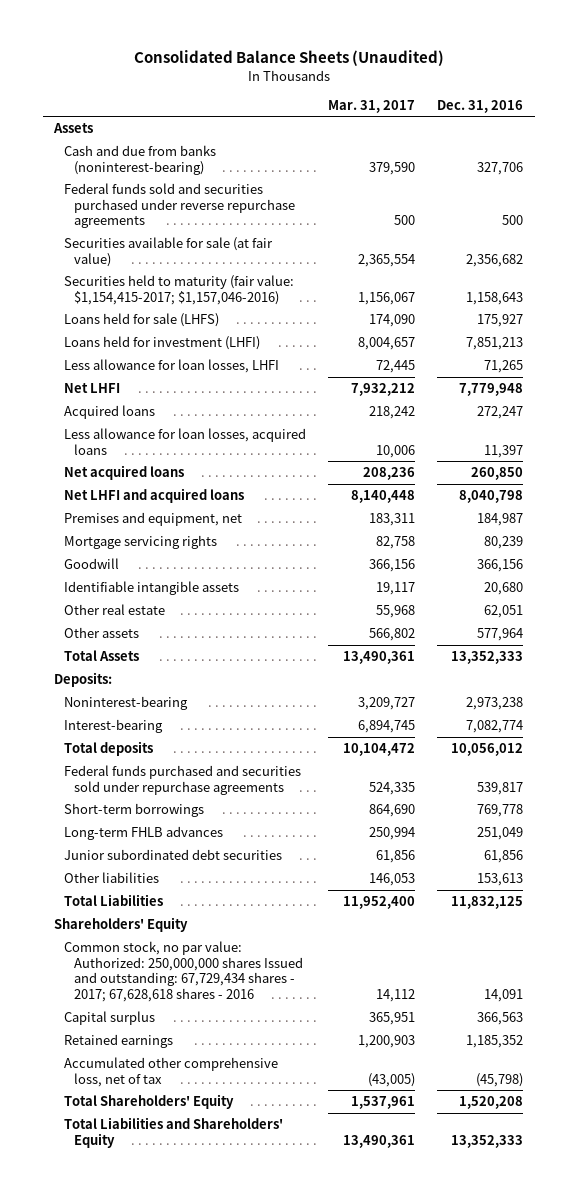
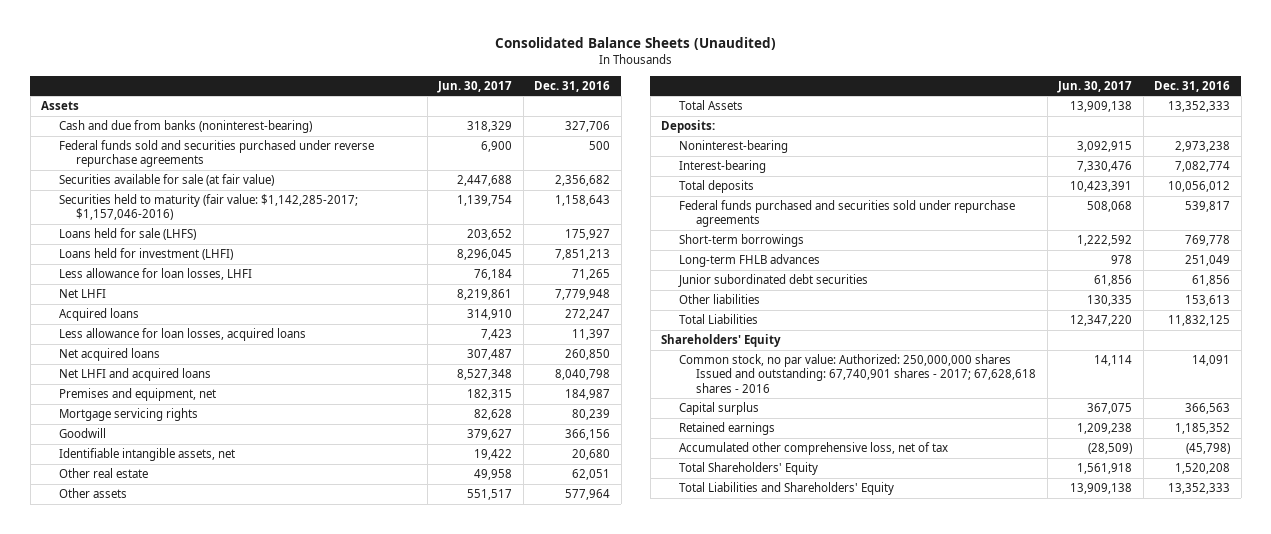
[328,99,416,113] Mar. 31, 2017 -> none
none -> [437,80,513,93] Jun. 30, 2017
[64,275,295,305] Securities held to maturity (fair value: $1,154,415-2017; $1,157,046-2016) -> [58,194,358,221] Securities held to maturity (fair value: $1,142,285-2017; $1,157,046-2016)
[64,581,240,596] Identifiable intangible assets -> [58,448,235,462] Identifiable intangible assets, net
[64,941,304,1003] Common stock, no par value: Authorized: 250,000,000 shares Issued and outstanding: 67,729,434 shares - 2017; 67,628,618 shares - 2016 -> [678,354,1037,393] Common stock, no par value: Authorized: 250,000,000 shares Issued and outstanding: 67,740,901 shares - 2017; 67,628,618 shares - 2016

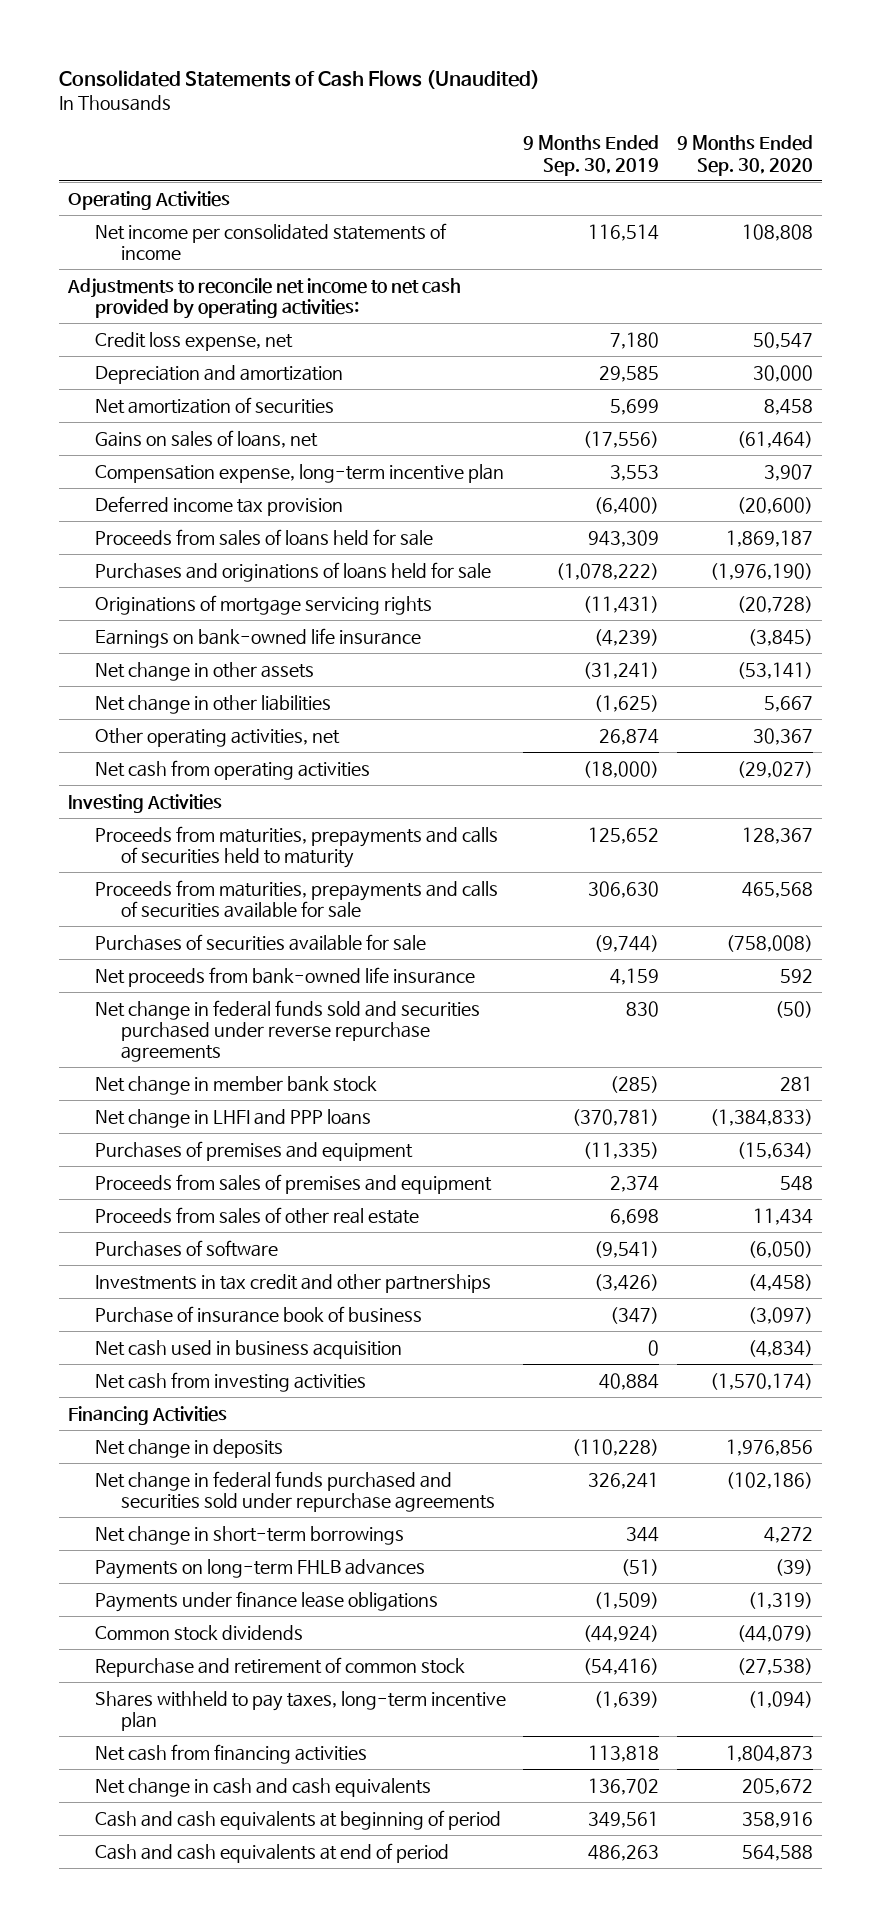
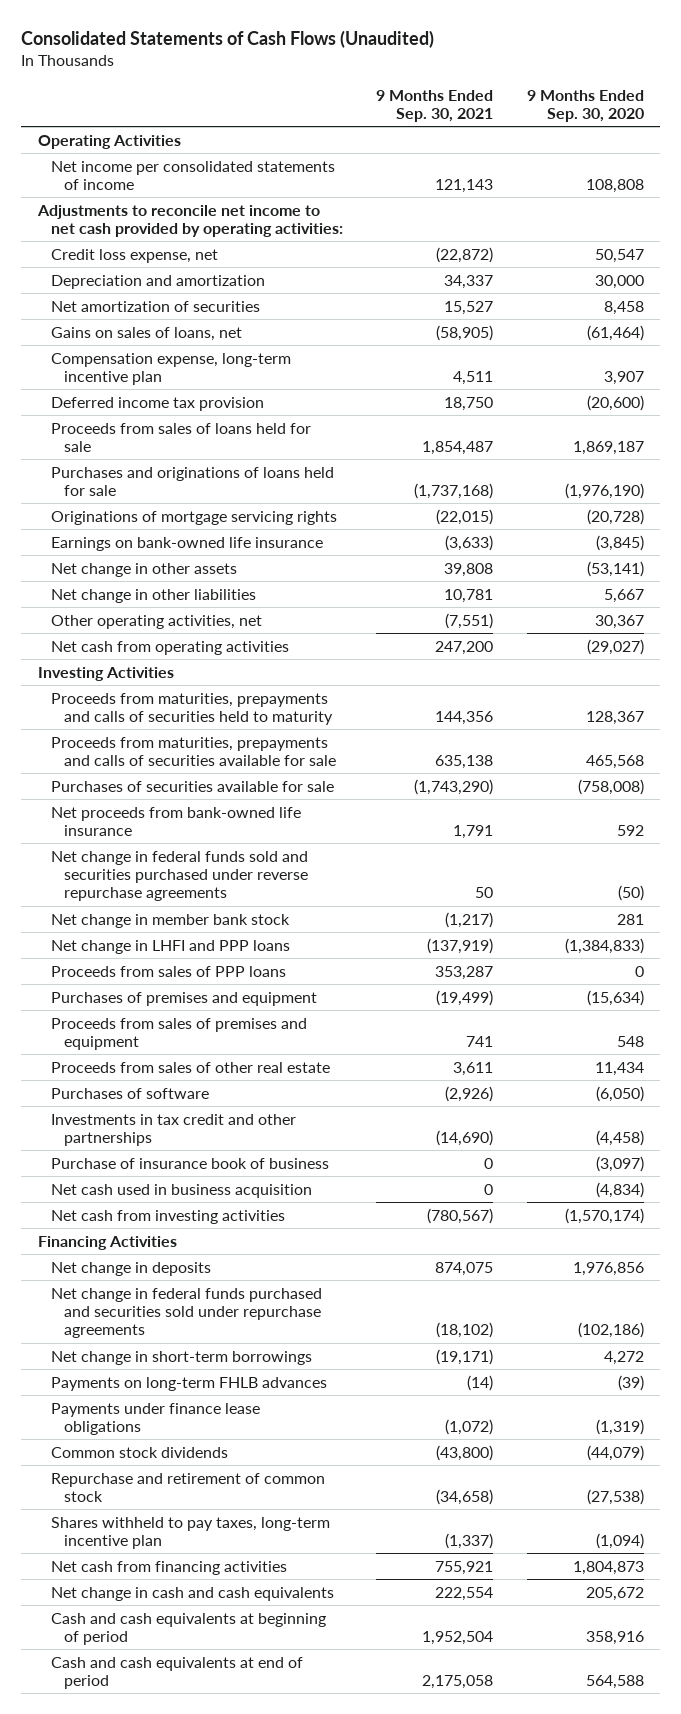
[523,135,660,176] 9 Months Ended Sep. 30, 2019 -> none
none -> [376,89,494,122] 9 Months Ended Sep. 30, 2021
none -> [50,965,286,977] Proceeds from sales of PPP loans

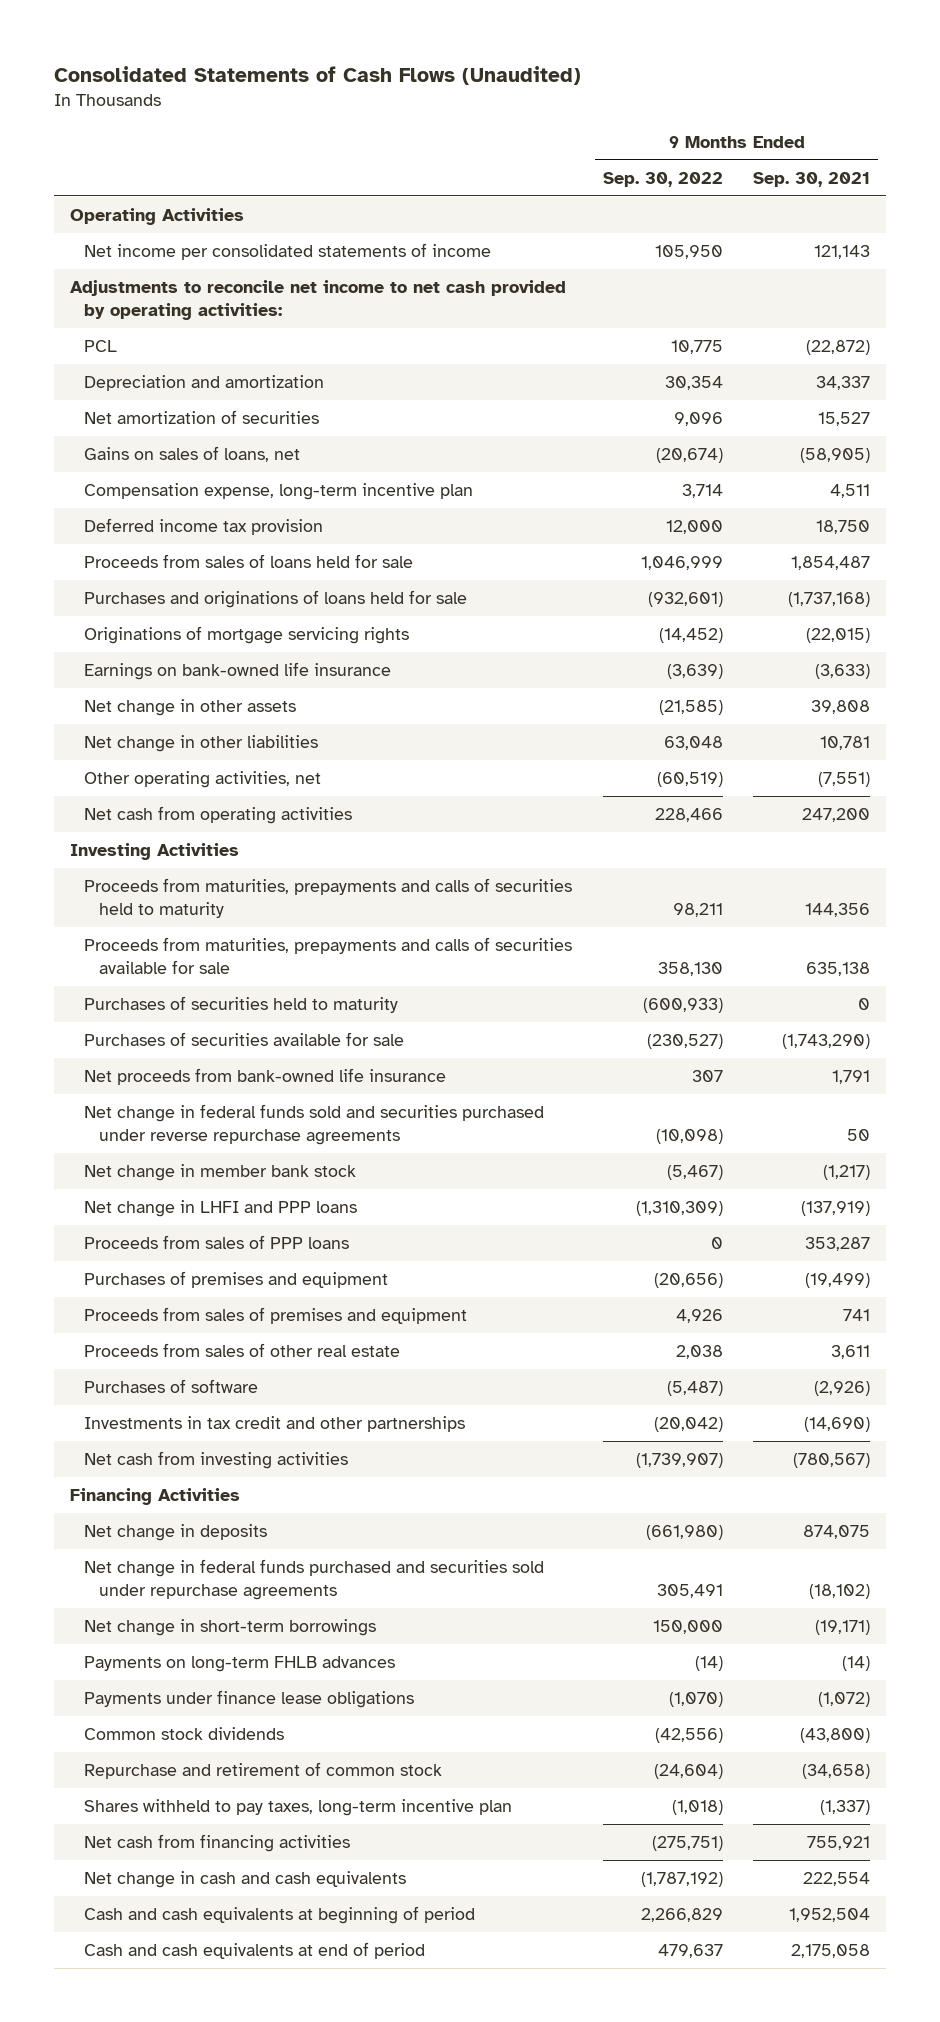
[526,89,644,122] 9 Months Ended Sep. 30, 2020 -> none
none -> [602,171,723,187] Sep. 30, 2022
[50,248,218,263] Credit loss expense, net -> [84,340,118,353] PCL
none -> [84,996,399,1014] Purchases of securities held to maturity
[50,1157,329,1169] Purchase of insurance book of business -> none
[50,1183,312,1198] Net cash used in business acquisition -> none

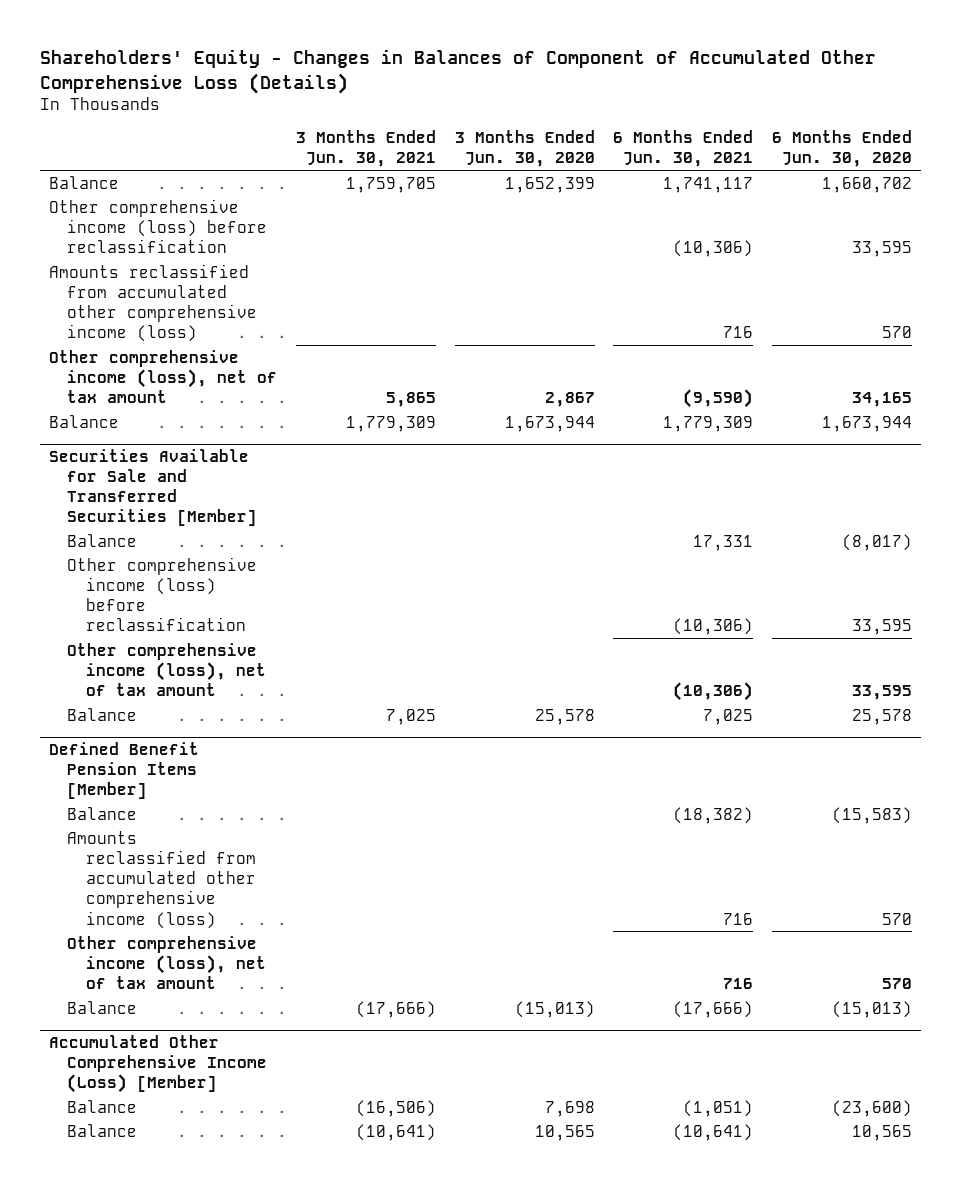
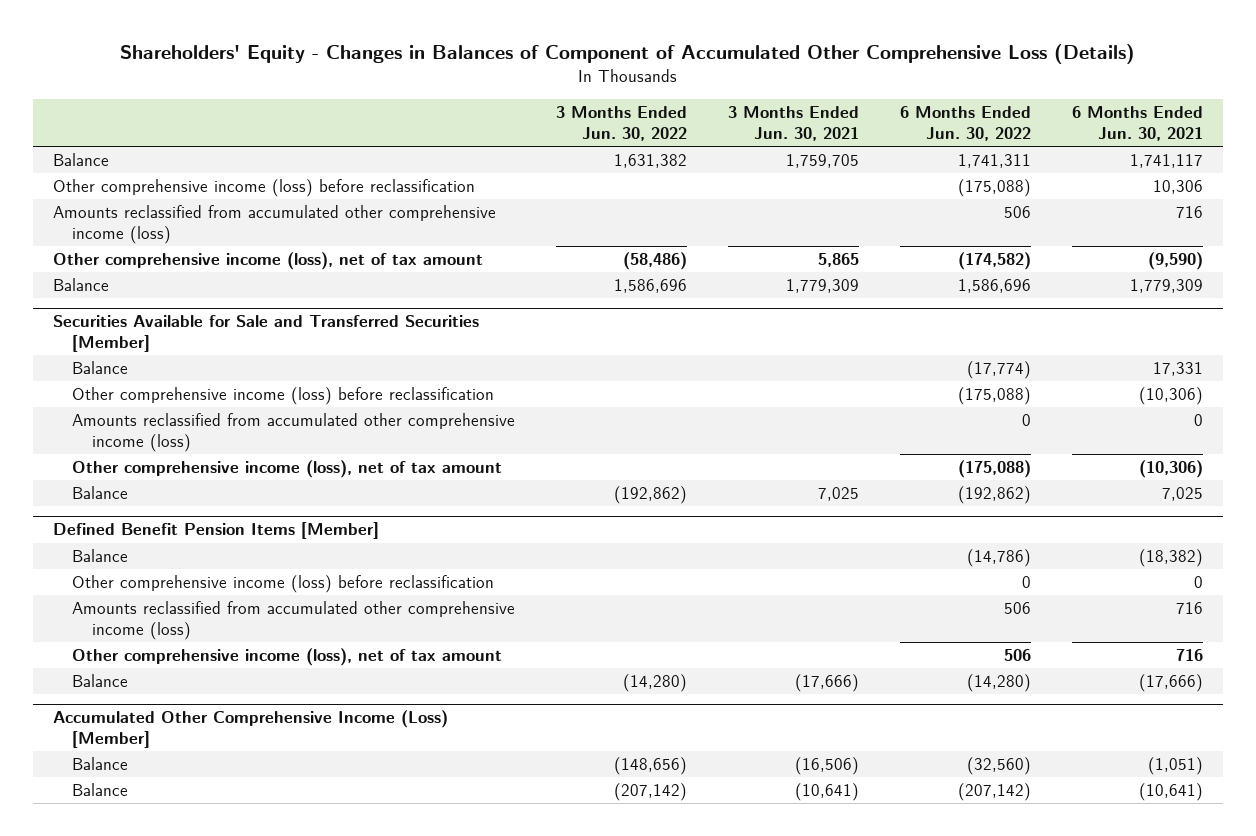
[454,130,595,168] 3 Months Ended Jun. 30, 2020 -> none
[771,130,912,168] 6 Months Ended Jun. 30, 2020 -> none
none -> [556,106,688,141] 3 Months Ended Jun. 30, 2022
none -> [900,106,1032,141] 6 Months Ended Jun. 30, 2022
[673,240,754,258] (10,306) -> [1152,180,1203,195] 10,306
none -> [72,413,516,452] Amounts reclassified from accumulated other comprehensive income (loss)
none -> [72,575,495,594] Other comprehensive income (loss) before reclassification

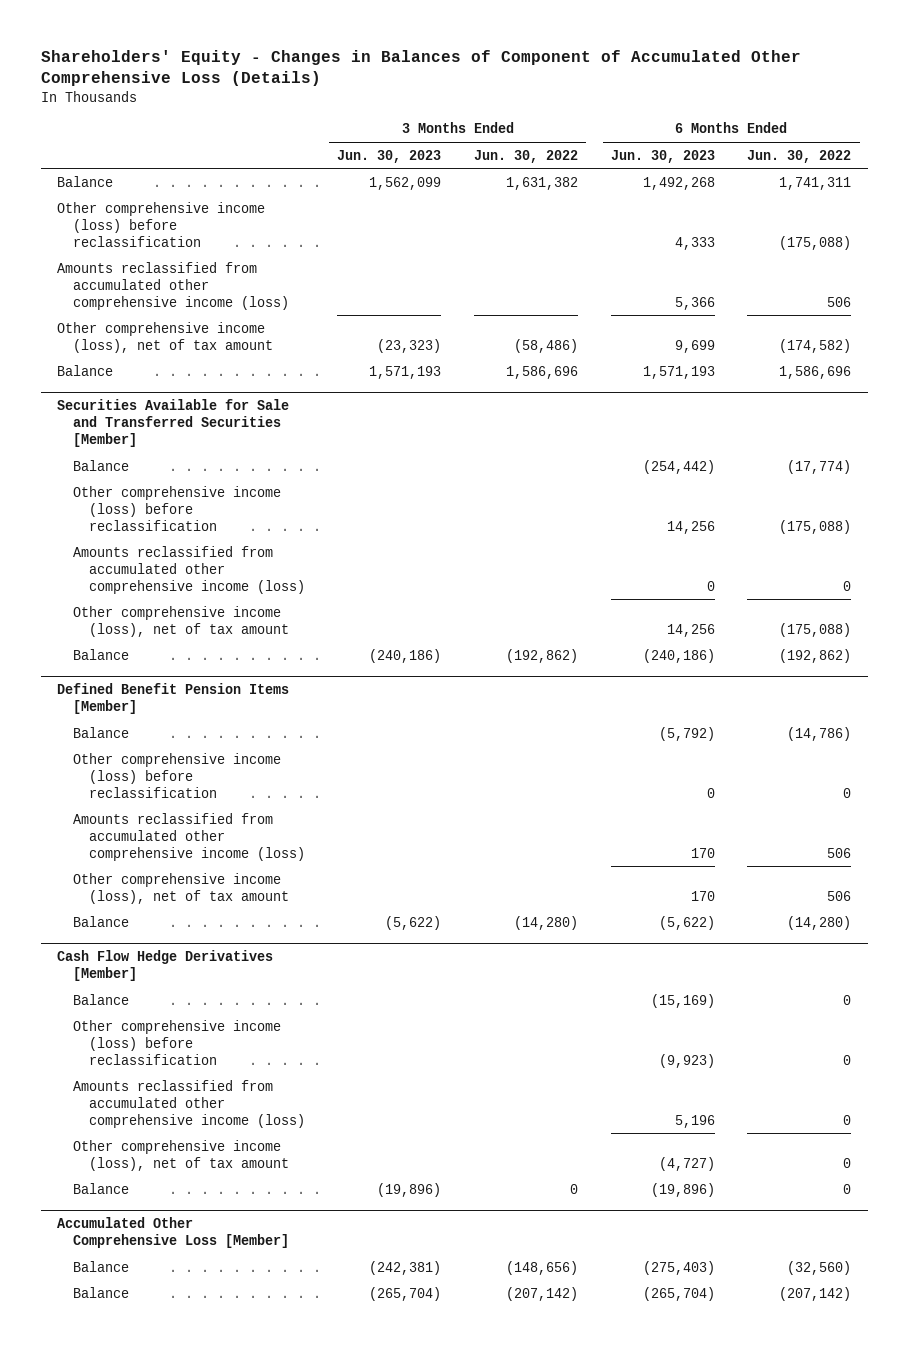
[728,106,860,141] 3 Months Ended Jun. 30, 2021 -> none
[1071,106,1203,141] 6 Months Ended Jun. 30, 2021 -> none
none -> [337,149,442,163] Jun. 30, 2023
none -> [610,149,715,163] Jun. 30, 2023
none -> [57,950,274,982] Cash Flow Hedge Derivatives [Member]
none -> [72,993,129,1005] Balance
none -> [72,1019,281,1065] Other comprehensive income (loss) before reclassification
none -> [72,1079,305,1128] Amounts reclassified from accumulated other comprehensive income (loss)
none -> [72,1139,289,1171] Other comprehensive income (loss), net of tax amount
none -> [72,1182,129,1194] Balance
[52,710,448,749] Accumulated Other Comprehensive Income (Loss) [Member] -> [57,1217,289,1249] Accumulated Other Comprehensive Loss [Member]

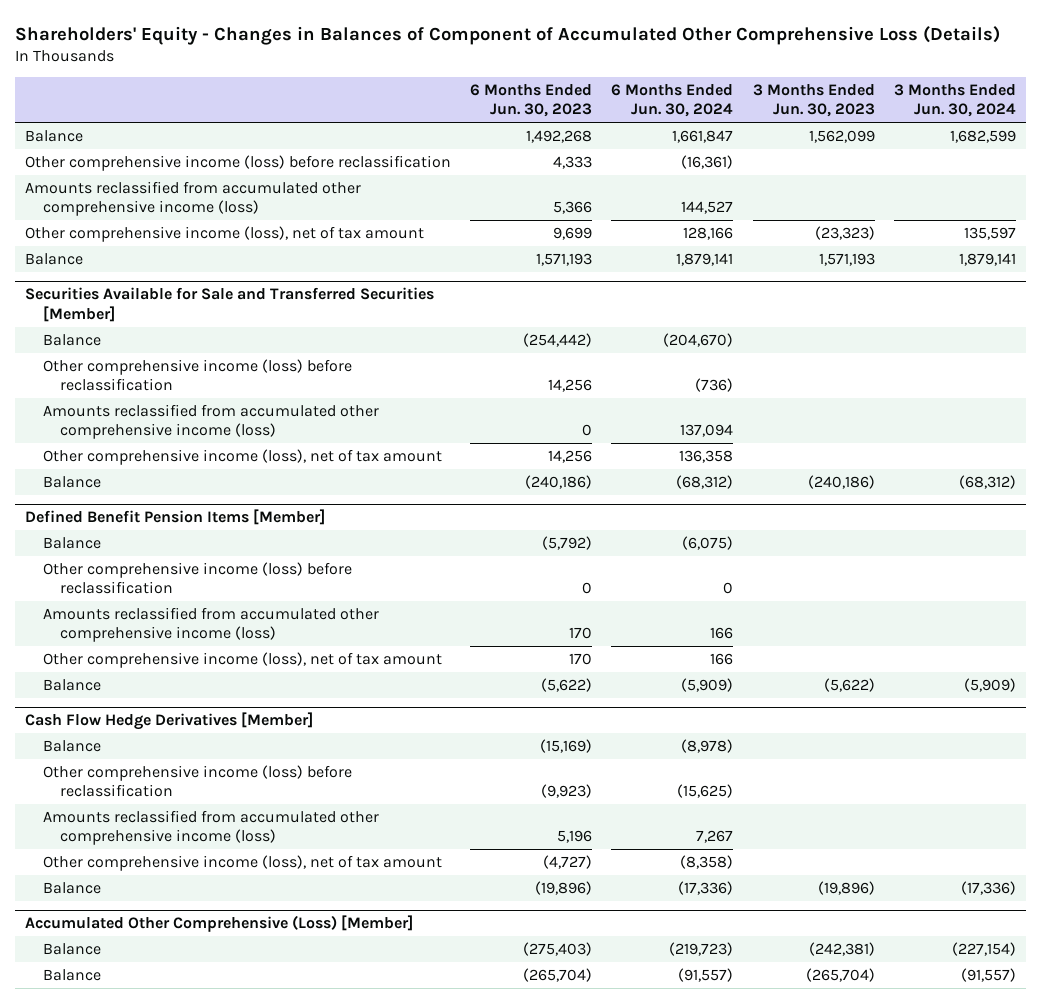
[474,149,579,163] Jun. 30, 2022 -> none
[747,149,852,163] Jun. 30, 2022 -> none
none -> [611,84,734,118] 6 Months Ended Jun. 30, 2024
none -> [894,84,1017,118] 3 Months Ended Jun. 30, 2024
[57,1217,289,1249] Accumulated Other Comprehensive Loss [Member] -> [24,915,413,933] Accumulated Other Comprehensive (Loss) [Member]

